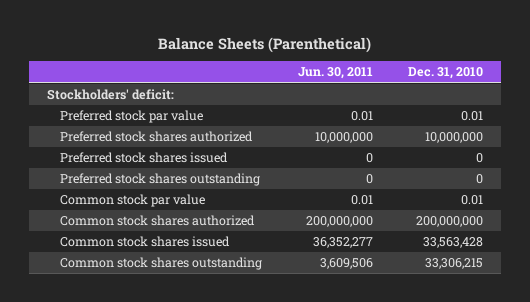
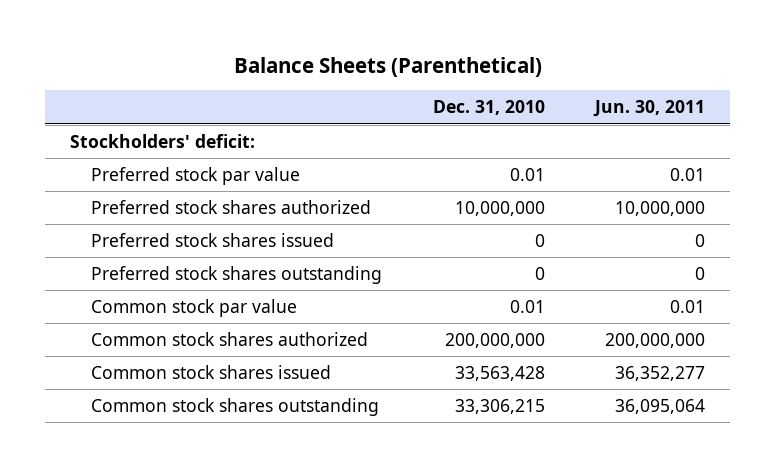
[319,258,373,270] 3,609,506 -> [615,399,706,415] 36,095,064

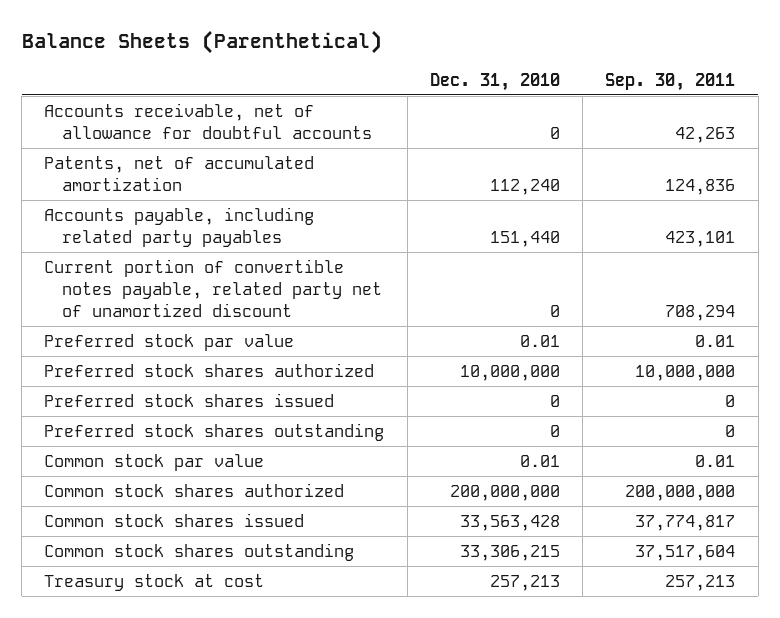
[593,100,706,118] Jun. 30, 2011 -> none
none -> [605,72,736,91] Sep. 30, 2011
[70,134,256,149] Stockholders' deficit: -> none
none -> [44,102,373,139] Accounts receivable, net of allowance for doubtful accounts
none -> [44,155,315,191] Patents, net of accumulated amortization
none -> [44,206,315,247] Accounts payable, including related party payables
none -> [44,258,383,317] Current portion of convertible notes payable, related party net of unamortized discount
none -> [44,573,265,591] Treasury stock at cost

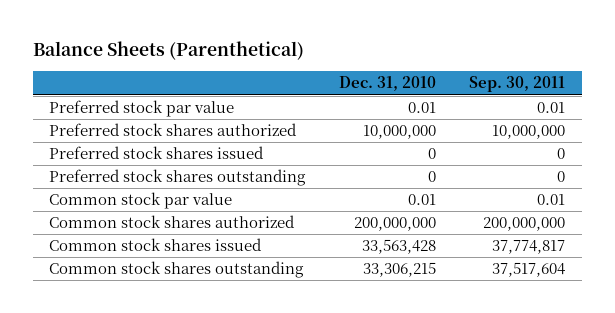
[44,102,373,139] Accounts receivable, net of allowance for doubtful accounts -> none
[44,155,315,191] Patents, net of accumulated amortization -> none
[44,206,315,247] Accounts payable, including related party payables -> none
[44,258,383,317] Current portion of convertible notes payable, related party net of unamortized discount -> none
[44,573,265,591] Treasury stock at cost -> none

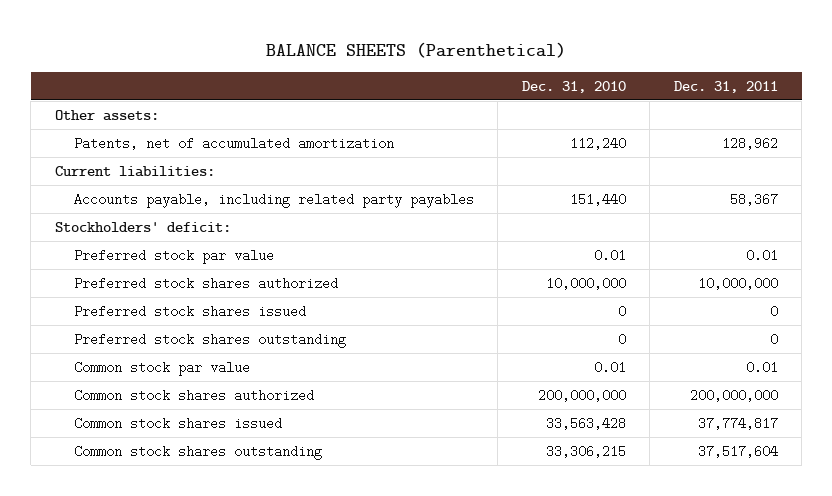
[32,41,304,61] Balance Sheets (Parenthetical) -> [266,41,567,58] BALANCE SHEETS (Parenthetical)
[469,76,566,93] Sep. 30, 2011 -> none
none -> [673,80,778,93] Dec. 31, 2011
none -> [54,109,159,121] Other assets:
none -> [73,136,394,150] Patents, net of accumulated amortization
none -> [54,165,215,177] Current liabilities:
none -> [73,192,474,208] Accounts payable, including related party payables
none -> [54,221,231,232] Stockholders' deficit:

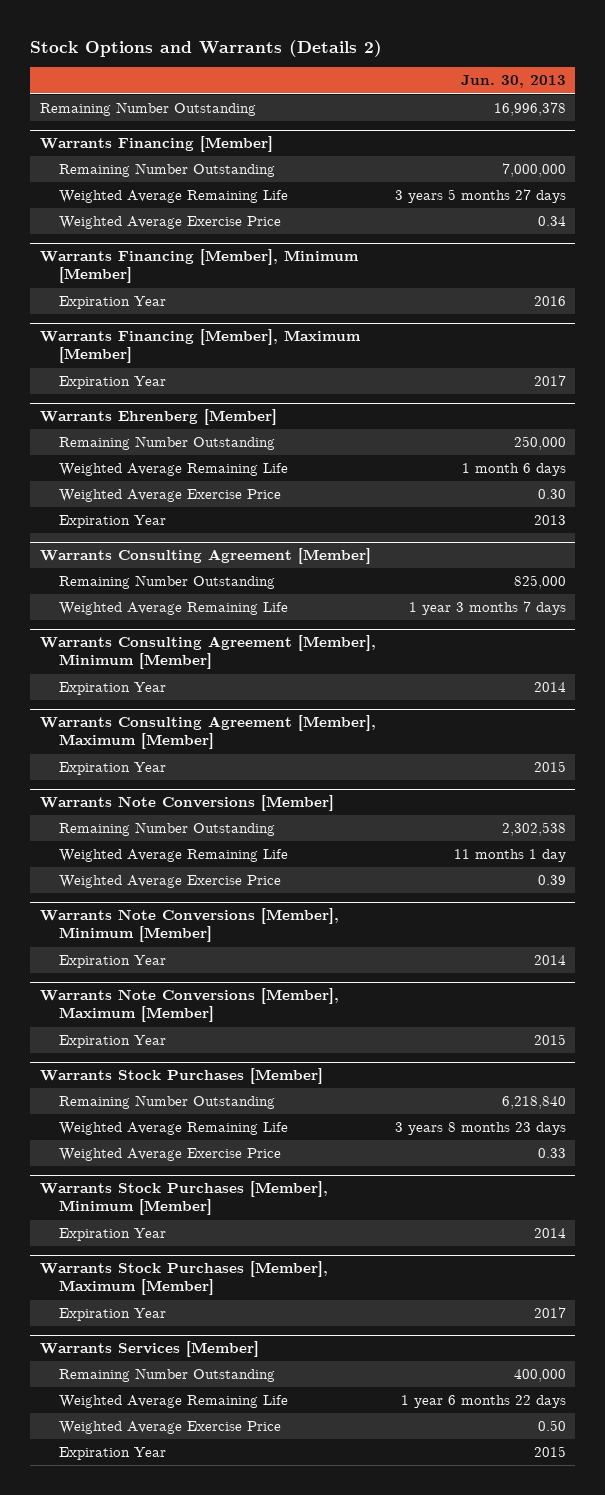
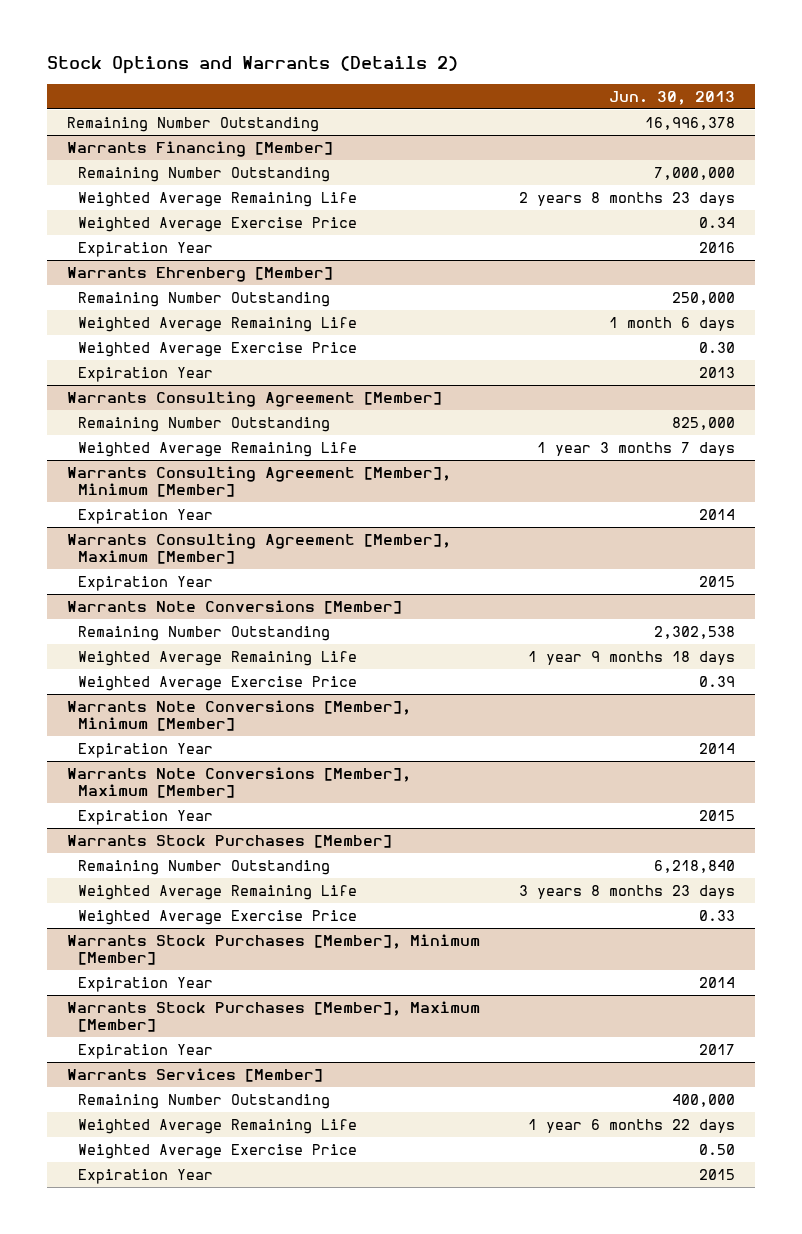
[394,189,566,204] 3 years 5 months 27 days -> [519,191,736,206] 2 years 8 months 23 days
[39,249,359,284] Warrants Financing [Member], Minimum [Member] -> none
[39,329,361,364] Warrants Financing [Member], Maximum [Member] -> none
[59,376,167,390] Expiration Year -> none
[453,849,566,863] 11 months 1 day -> [528,650,736,665] 1 year 9 months 18 days

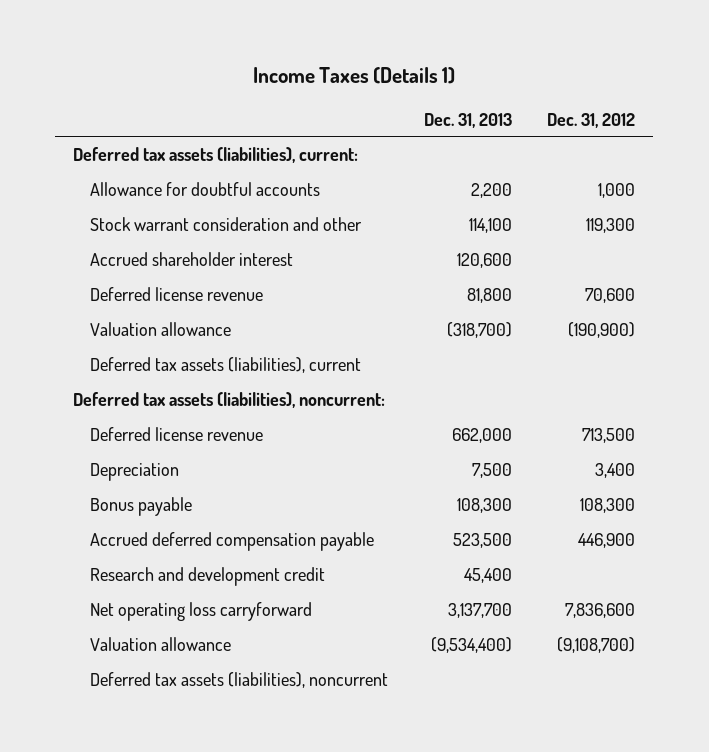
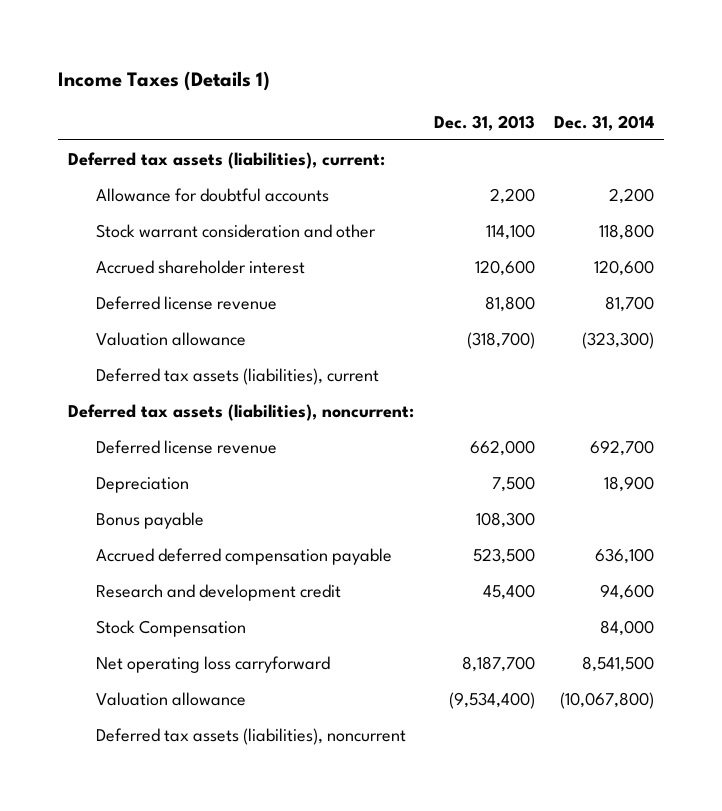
[547,112,636,128] Dec. 31, 2012 -> none
none -> [554,114,655,131] Dec. 31, 2014
none -> [96,619,247,637] Stock Compensation
[447,602,512,618] 3,137,700 -> [461,655,535,672] 8,187,700

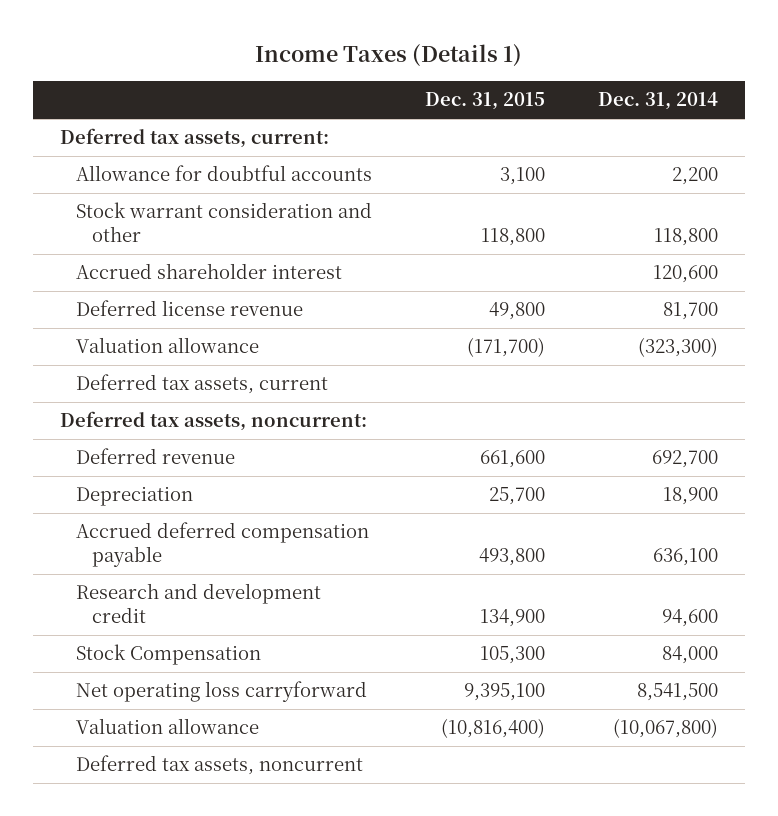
[433,114,535,131] Dec. 31, 2013 -> none
none -> [424,92,545,111] Dec. 31, 2015
[68,151,386,169] Deferred tax assets (liabilities), current: -> [59,128,329,149] Deferred tax assets, current:
[96,367,380,385] Deferred tax assets (liabilities), current -> [75,374,328,395] Deferred tax assets, current
[68,403,415,421] Deferred tax assets (liabilities), noncurrent: -> [59,411,367,432] Deferred tax assets, noncurrent:
[96,439,278,454] Deferred license revenue -> [75,448,235,465] Deferred revenue
[96,511,205,529] Bonus payable -> none
[96,727,407,745] Deferred tax assets (liabilities), noncurrent -> [75,755,363,776] Deferred tax assets, noncurrent

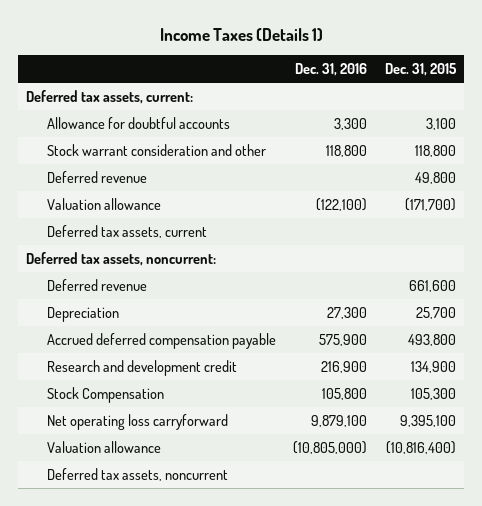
[597,92,718,111] Dec. 31, 2014 -> none
none -> [295,63,368,77] Dec. 31, 2016
[75,263,342,280] Accrued shareholder interest -> none
[75,300,303,317] Deferred license revenue -> [46,170,147,183] Deferred revenue

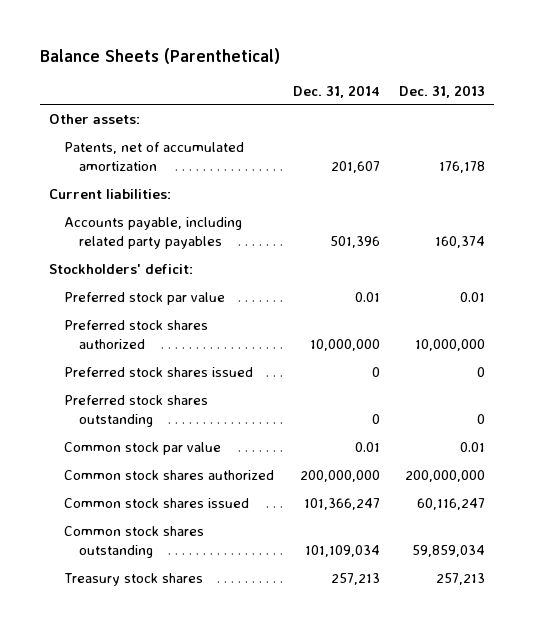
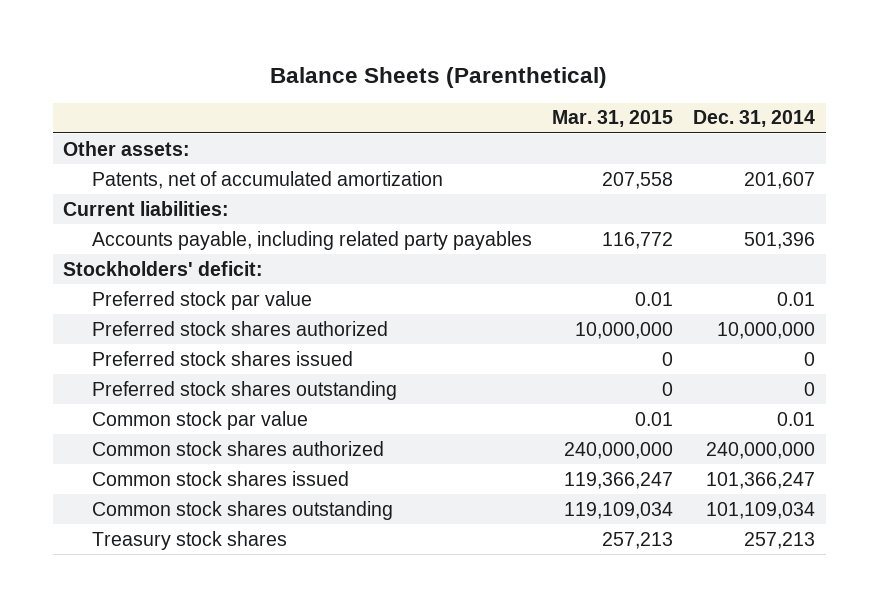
[398,84,485,98] Dec. 31, 2013 -> none
none -> [552,110,674,128] Mar. 31, 2015
[299,469,380,482] 200,000,000 -> [706,441,816,459] 240,000,000

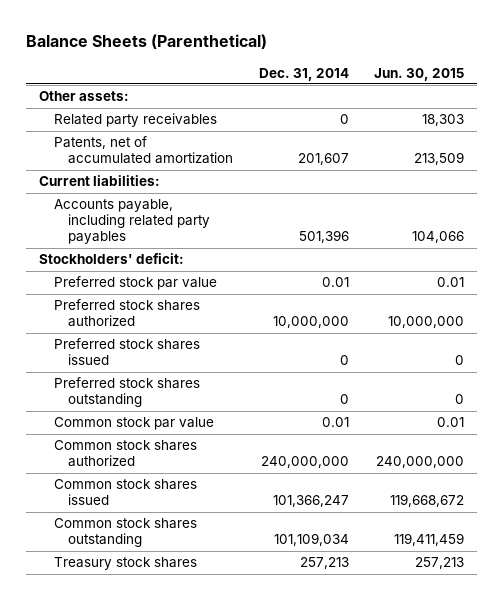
[552,110,674,128] Mar. 31, 2015 -> none
none -> [374,67,465,81] Jun. 30, 2015
none -> [53,113,217,128] Related party receivables

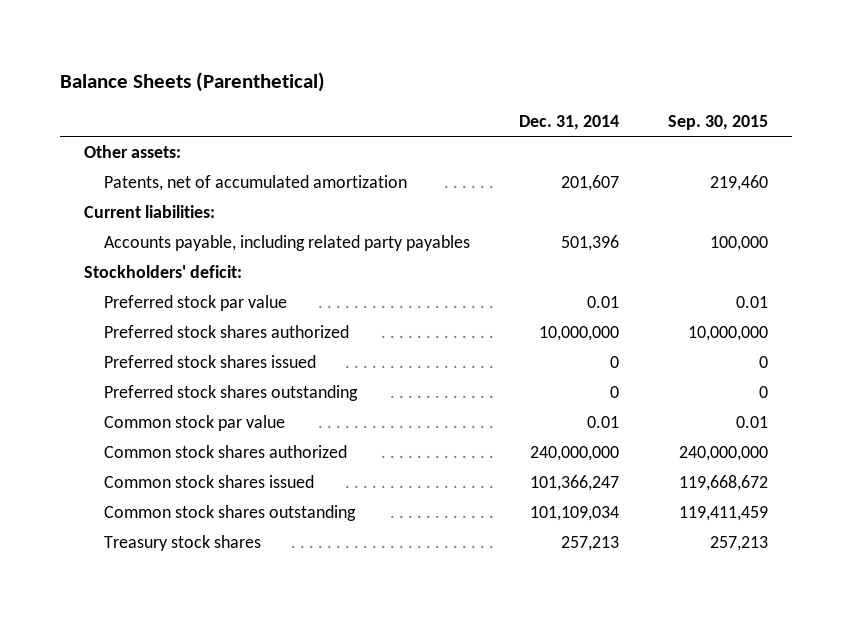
[374,67,465,81] Jun. 30, 2015 -> none
none -> [667,115,768,131] Sep. 30, 2015
[53,113,217,128] Related party receivables -> none

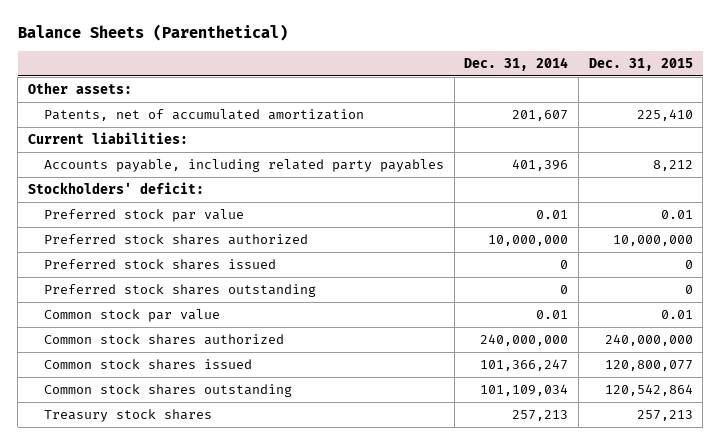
[667,115,768,131] Sep. 30, 2015 -> none
none -> [588,57,693,71] Dec. 31, 2015
[560,234,619,251] 501,396 -> [512,159,569,172] 401,396

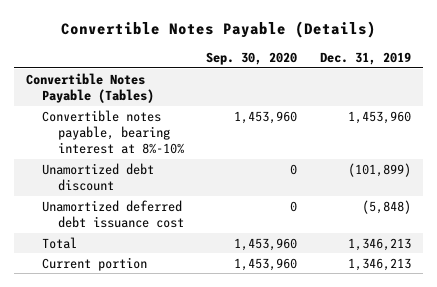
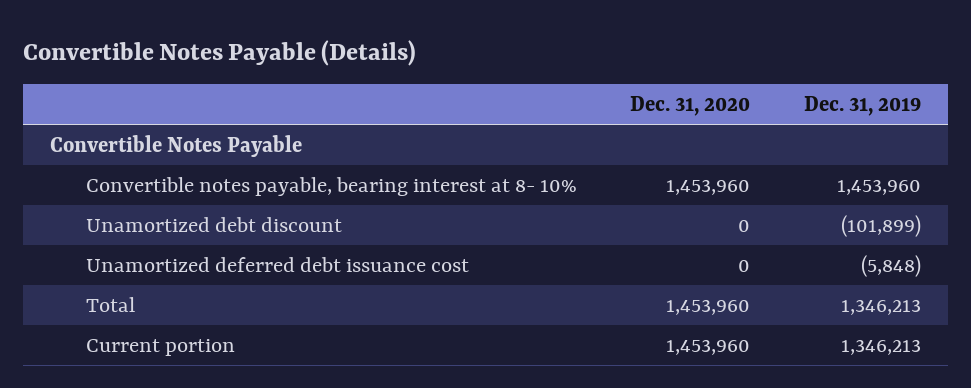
[206,52,298,66] Sep. 30, 2020 -> none
none -> [630,96,751,117] Dec. 31, 2020
[25,72,154,104] Convertible Notes Payable (Tables) -> [49,134,302,157] Convertible Notes Payable
[41,109,184,155] Convertible notes payable, bearing interest at 8%-10% -> [85,176,577,196] Convertible notes payable, bearing interest at 8- 10%

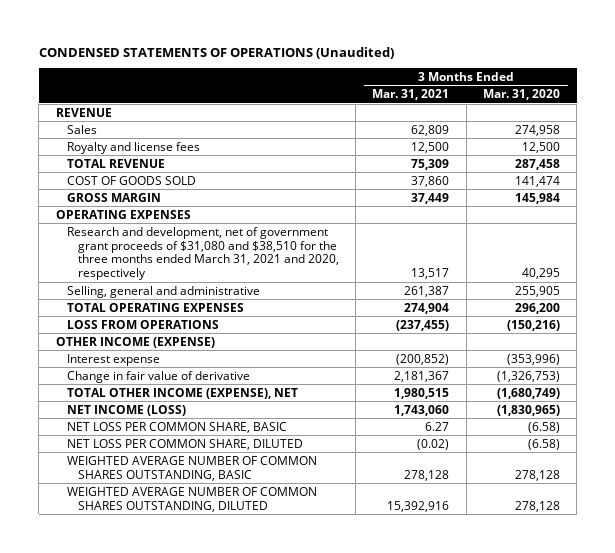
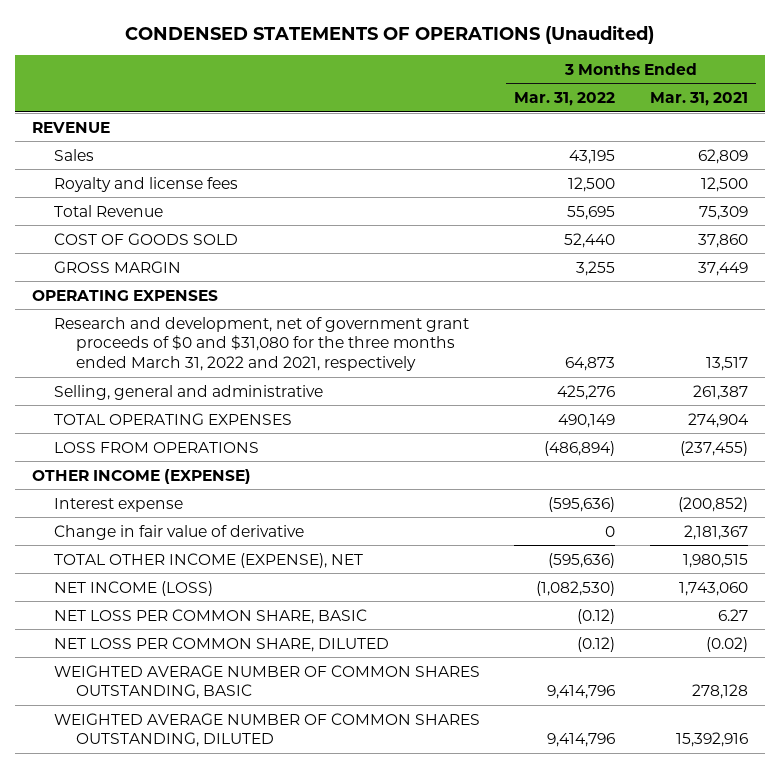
[482,89,560,101] Mar. 31, 2020 -> none
none -> [514,92,616,107] Mar. 31, 2022
[66,158,165,168] TOTAL REVENUE -> [54,204,164,217] Total Revenue
[66,226,340,281] Research and development, net of government grant proceeds of $31,080 and $38,510 for the three months ended March 31, 2021 and 2020, respectively -> [54,316,470,372] Research and development, net of government grant proceeds of $0 and $31,080 for the three months ended March 31, 2022 and 2021, respectively

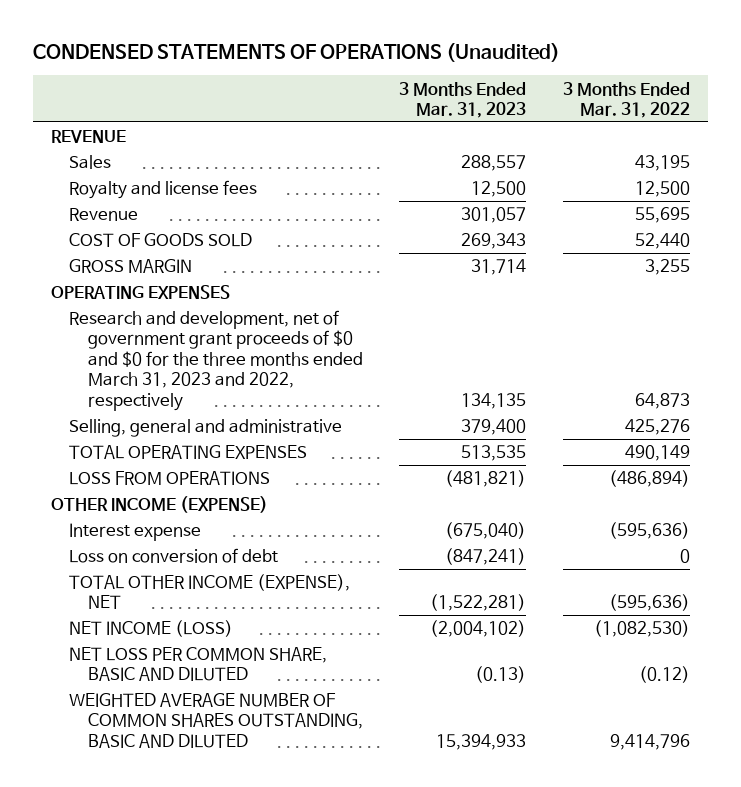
[649,92,748,107] Mar. 31, 2021 -> none
none -> [399,81,527,118] 3 Months Ended Mar. 31, 2023
[54,204,164,217] Total Revenue -> [69,208,139,222] Revenue
[54,316,470,372] Research and development, net of government grant proceeds of $0 and $31,080 for the three months ended March 31, 2022 and 2021, respectively -> [69,310,363,411] Research and development, net of government grant proceeds of $0 and $0 for the three months ended March 31, 2023 and 2022, respectively
[54,524,305,540] Change in fair value of derivative -> none
none -> [69,548,279,564] Loss on conversion of debt
[54,608,368,624] NET LOSS PER COMMON SHARE, BASIC -> none
[54,712,481,748] WEIGHTED AVERAGE NUMBER OF COMMON SHARES OUTSTANDING, DILUTED -> none
[54,636,390,652] NET LOSS PER COMMON SHARE, DILUTED -> [69,647,328,682] NET LOSS PER COMMON SHARE, BASIC AND DILUTED
[54,664,481,700] WEIGHTED AVERAGE NUMBER OF COMMON SHARES OUTSTANDING, BASIC -> [69,693,363,748] WEIGHTED AVERAGE NUMBER OF COMMON SHARES OUTSTANDING, BASIC AND DILUTED

